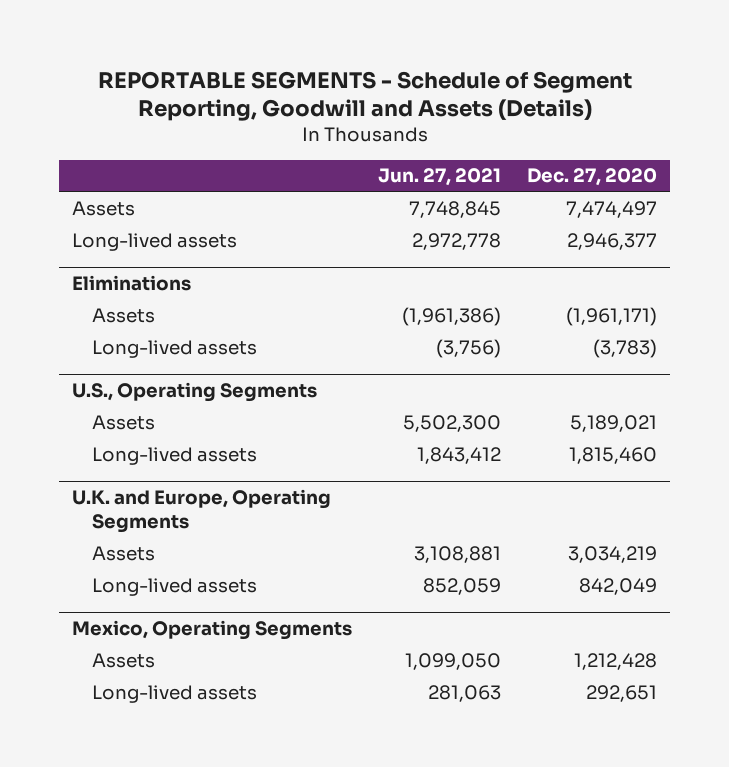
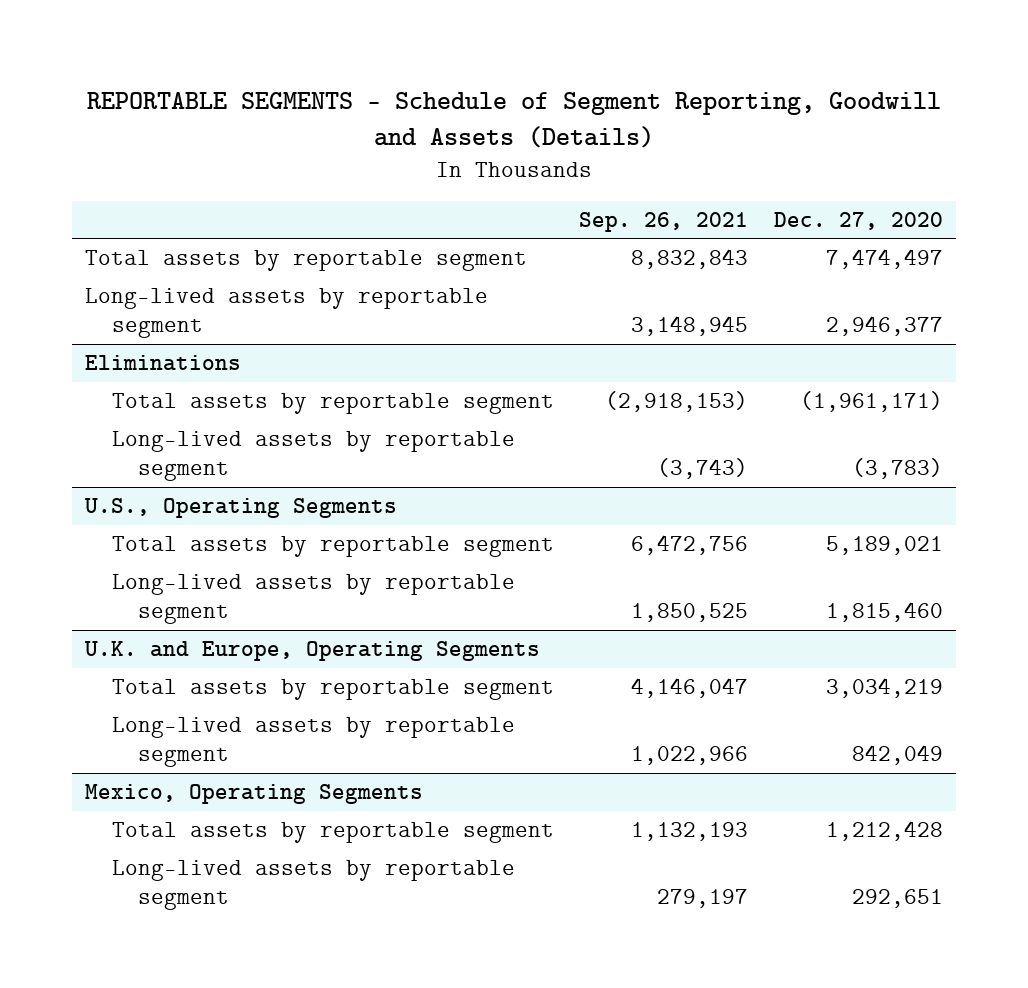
[378,168,502,187] Jun. 27, 2021 -> none
none -> [579,211,749,232] Sep. 26, 2021
[71,200,135,216] Assets -> [85,250,528,272] Total assets by reportable segment
[71,232,237,251] Long-lived assets -> [85,288,489,339] Long-lived assets by reportable segment
[91,307,155,323] Assets -> [111,393,554,415] Total assets by reportable segment
[91,339,257,358] Long-lived assets -> [111,431,515,482] Long-lived assets by reportable segment
[91,414,155,430] Assets -> [111,536,554,558] Total assets by reportable segment
[91,446,257,465] Long-lived assets -> [111,574,515,625] Long-lived assets by reportable segment
[91,545,155,561] Assets -> [111,679,554,701] Total assets by reportable segment
[91,577,257,596] Long-lived assets -> [111,717,515,768] Long-lived assets by reportable segment
[91,652,155,668] Assets -> [111,822,554,844] Total assets by reportable segment
[91,684,257,703] Long-lived assets -> [111,860,515,911] Long-lived assets by reportable segment

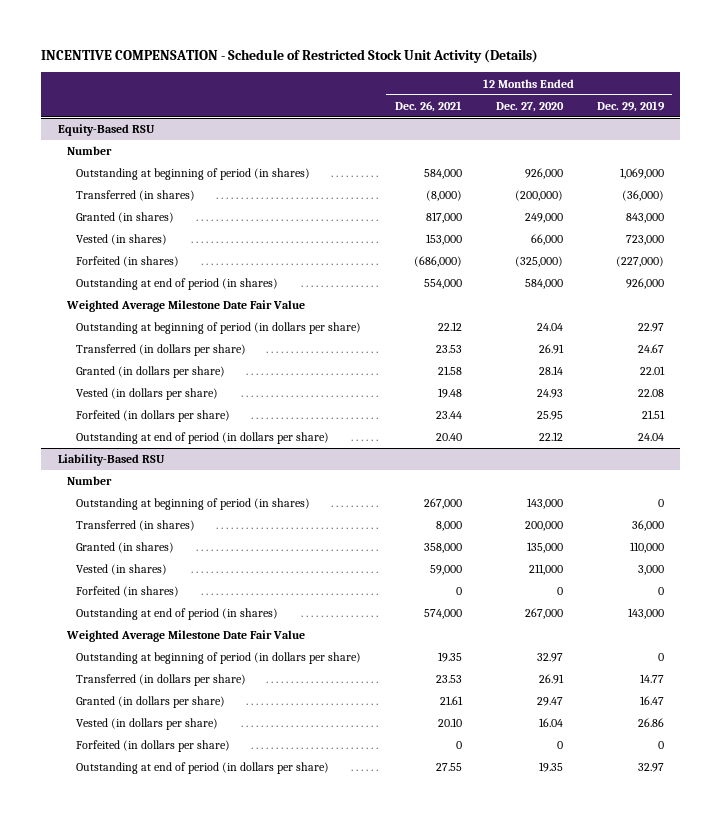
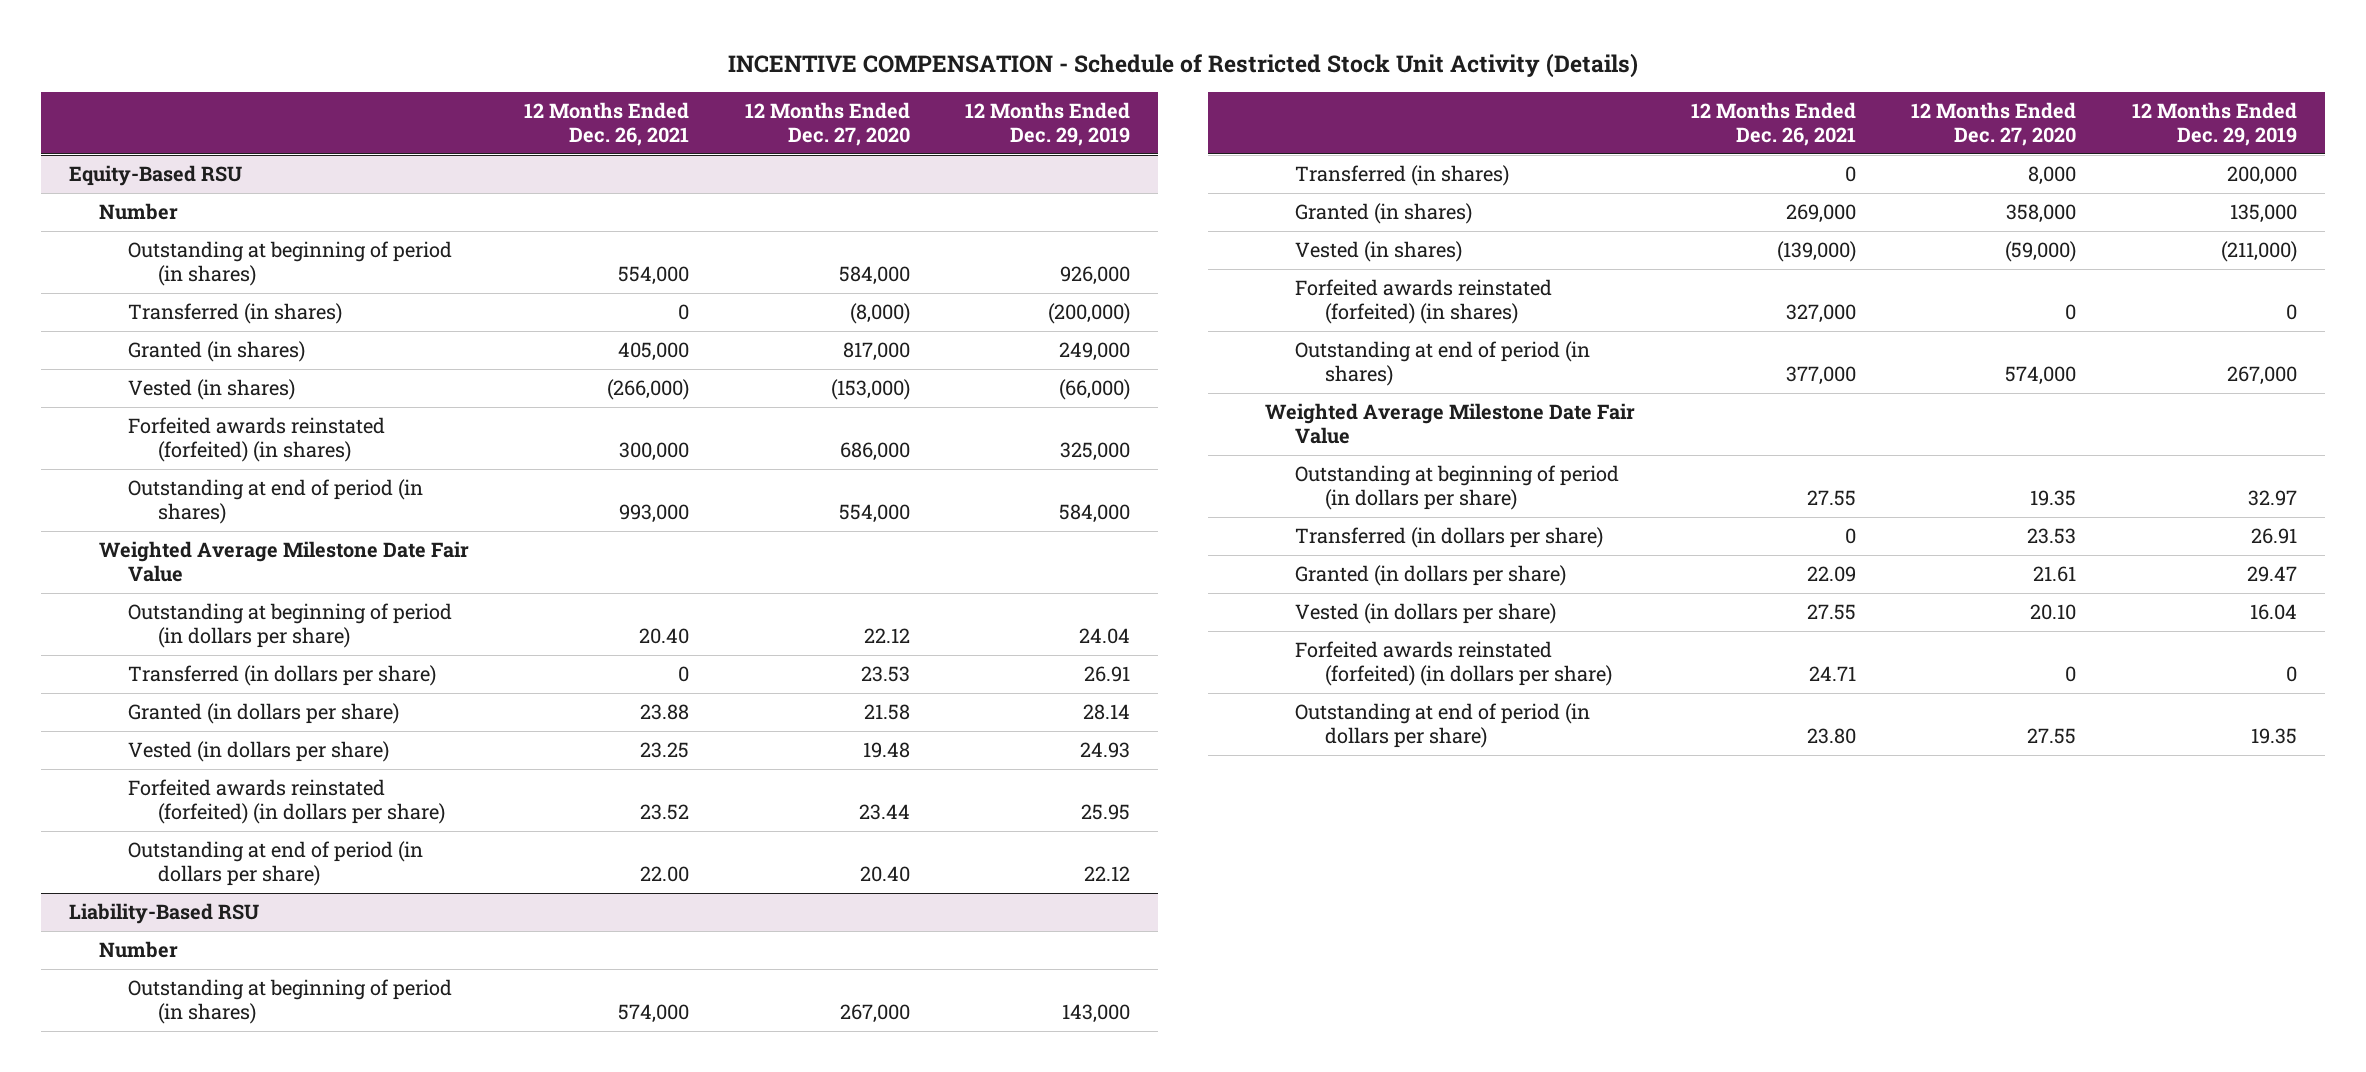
[423,169,462,180] 584,000 -> [618,265,690,285] 554,000
[524,168,563,180] 926,000 -> [838,265,910,285] 584,000
[619,168,664,180] 1,069,000 -> [1060,265,1131,285] 926,000
[425,190,462,202] (8,000) -> [678,304,690,321] 0
[514,190,563,202] (200,000) -> [849,303,910,325] (8,000)
[621,190,664,202] (36,000) -> [1048,303,1131,325] (200,000)
[425,212,462,224] 817,000 -> [618,342,690,362] 405,000
[524,213,563,224] 249,000 -> [842,342,910,362] 817,000
[625,213,664,224] 843,000 -> [1059,342,1131,362] 249,000
[425,234,462,246] 153,000 -> [607,379,690,401] (266,000)
[530,234,563,246] 66,000 -> [830,379,910,401] (153,000)
[625,235,664,246] 723,000 -> [1059,379,1131,401] (66,000)
[75,256,179,268] Forfeited (in shares) -> [128,417,386,462] Forfeited awards reinstated (forfeited) (in shares)
[413,256,462,268] (686,000) -> [619,441,690,461] 300,000
[514,256,563,268] (325,000) -> [839,441,910,461] 686,000
[615,256,664,268] (227,000) -> [1060,441,1131,461] 325,000
[423,279,462,290] 554,000 -> [619,503,690,523] 993,000
[524,279,563,290] 584,000 -> [838,503,910,523] 554,000
[625,278,664,290] 926,000 -> [1059,503,1131,523] 584,000
[437,322,462,332] 22.12 -> [639,627,690,644] 20.40
[536,323,563,332] 24.04 -> [863,627,910,643] 22.12
[637,323,664,333] 22.97 -> [1079,627,1131,644] 24.04
[435,345,462,354] 23.53 -> [678,666,690,683] 0
[538,344,564,355] 26.91 -> [860,666,910,683] 23.53
[637,344,664,354] 24.67 -> [1084,666,1131,683] 26.91
[437,366,462,376] 21.58 -> [640,704,690,721] 23.88
[538,366,563,376] 28.14 -> [863,704,910,721] 21.58
[639,366,665,376] 22.01 -> [1083,704,1131,721] 28.14
[437,388,462,399] 19.48 -> [640,742,690,759] 23.25
[536,389,563,399] 24.93 -> [862,742,910,759] 19.48
[637,389,664,398] 22.08 -> [1080,742,1131,759] 24.93
[75,410,230,423] Forfeited (in dollars per share) -> [128,779,445,824] Forfeited awards reinstated (forfeited) (in dollars per share)
[435,411,462,420] 23.44 -> [640,803,690,820] 23.52
[536,411,563,421] 25.95 -> [858,803,910,820] 23.44
[641,410,665,420] 21.51 -> [1081,803,1131,820] 25.95
[435,433,462,442] 20.40 -> [640,865,690,882] 22.00
[538,432,563,442] 22.12 -> [859,865,910,882] 20.40
[637,433,664,442] 24.04 -> [1084,865,1131,881] 22.12
[423,498,462,510] 267,000 -> [618,1003,690,1023] 574,000
[526,498,563,510] 143,000 -> [839,1003,910,1023] 267,000
[657,499,664,508] 0 -> [1062,1003,1131,1023] 143,000
[435,521,462,532] 8,000 -> [1844,166,1856,183] 0
[524,521,563,532] 200,000 -> [2028,166,2077,186] 8,000
[631,520,664,532] 36,000 -> [2226,166,2297,186] 200,000
[423,543,462,554] 358,000 -> [1785,204,1856,224] 269,000
[526,542,563,554] 135,000 -> [2006,204,2077,224] 358,000
[629,542,664,554] 110,000 -> [2229,204,2297,224] 135,000
[429,565,462,576] 59,000 -> [1776,241,1856,263] (139,000)
[528,564,563,576] 211,000 -> [2005,241,2077,263] (59,000)
[637,565,664,576] 3,000 -> [2220,241,2297,263] (211,000)
[75,586,179,598] Forfeited (in shares) -> [1294,279,1552,324] Forfeited awards reinstated (forfeited) (in shares)
[455,587,462,596] 0 -> [1785,303,1856,323] 327,000
[423,609,462,620] 574,000 -> [1785,365,1856,385] 377,000
[524,608,563,620] 267,000 -> [2005,365,2077,385] 574,000
[627,608,664,620] 143,000 -> [2226,365,2297,385] 267,000
[437,652,462,663] 19.35 -> [1806,489,1856,506] 27.55
[536,653,563,663] 32.97 -> [2030,489,2077,506] 19.35
[657,653,664,662] 0 -> [2247,489,2297,506] 32.97
[435,675,462,684] 23.53 -> [1844,528,1856,545] 0
[538,674,564,685] 26.91 -> [2027,528,2077,545] 23.53
[639,674,664,684] 14.77 -> [2250,528,2297,545] 26.91
[439,696,463,706] 21.61 -> [1806,566,1856,583] 22.09
[536,697,563,707] 29.47 -> [2033,566,2077,583] 21.61
[639,696,664,706] 16.47 -> [2246,566,2297,583] 29.47
[437,718,462,728] 20.10 -> [1806,604,1856,621] 27.55
[538,718,563,728] 16.04 -> [2030,604,2077,621] 20.10
[637,718,664,728] 26.86 -> [2249,604,2297,621] 16.04
[75,740,230,753] Forfeited (in dollars per share) -> [1294,641,1612,686] Forfeited awards reinstated (forfeited) (in dollars per share)
[455,741,462,750] 0 -> [1808,665,1856,681] 24.71
[435,763,462,772] 27.55 -> [1806,727,1856,744] 23.80
[538,762,563,773] 19.35 -> [2027,727,2077,744] 27.55
[637,763,664,773] 32.97 -> [2250,727,2297,744] 19.35

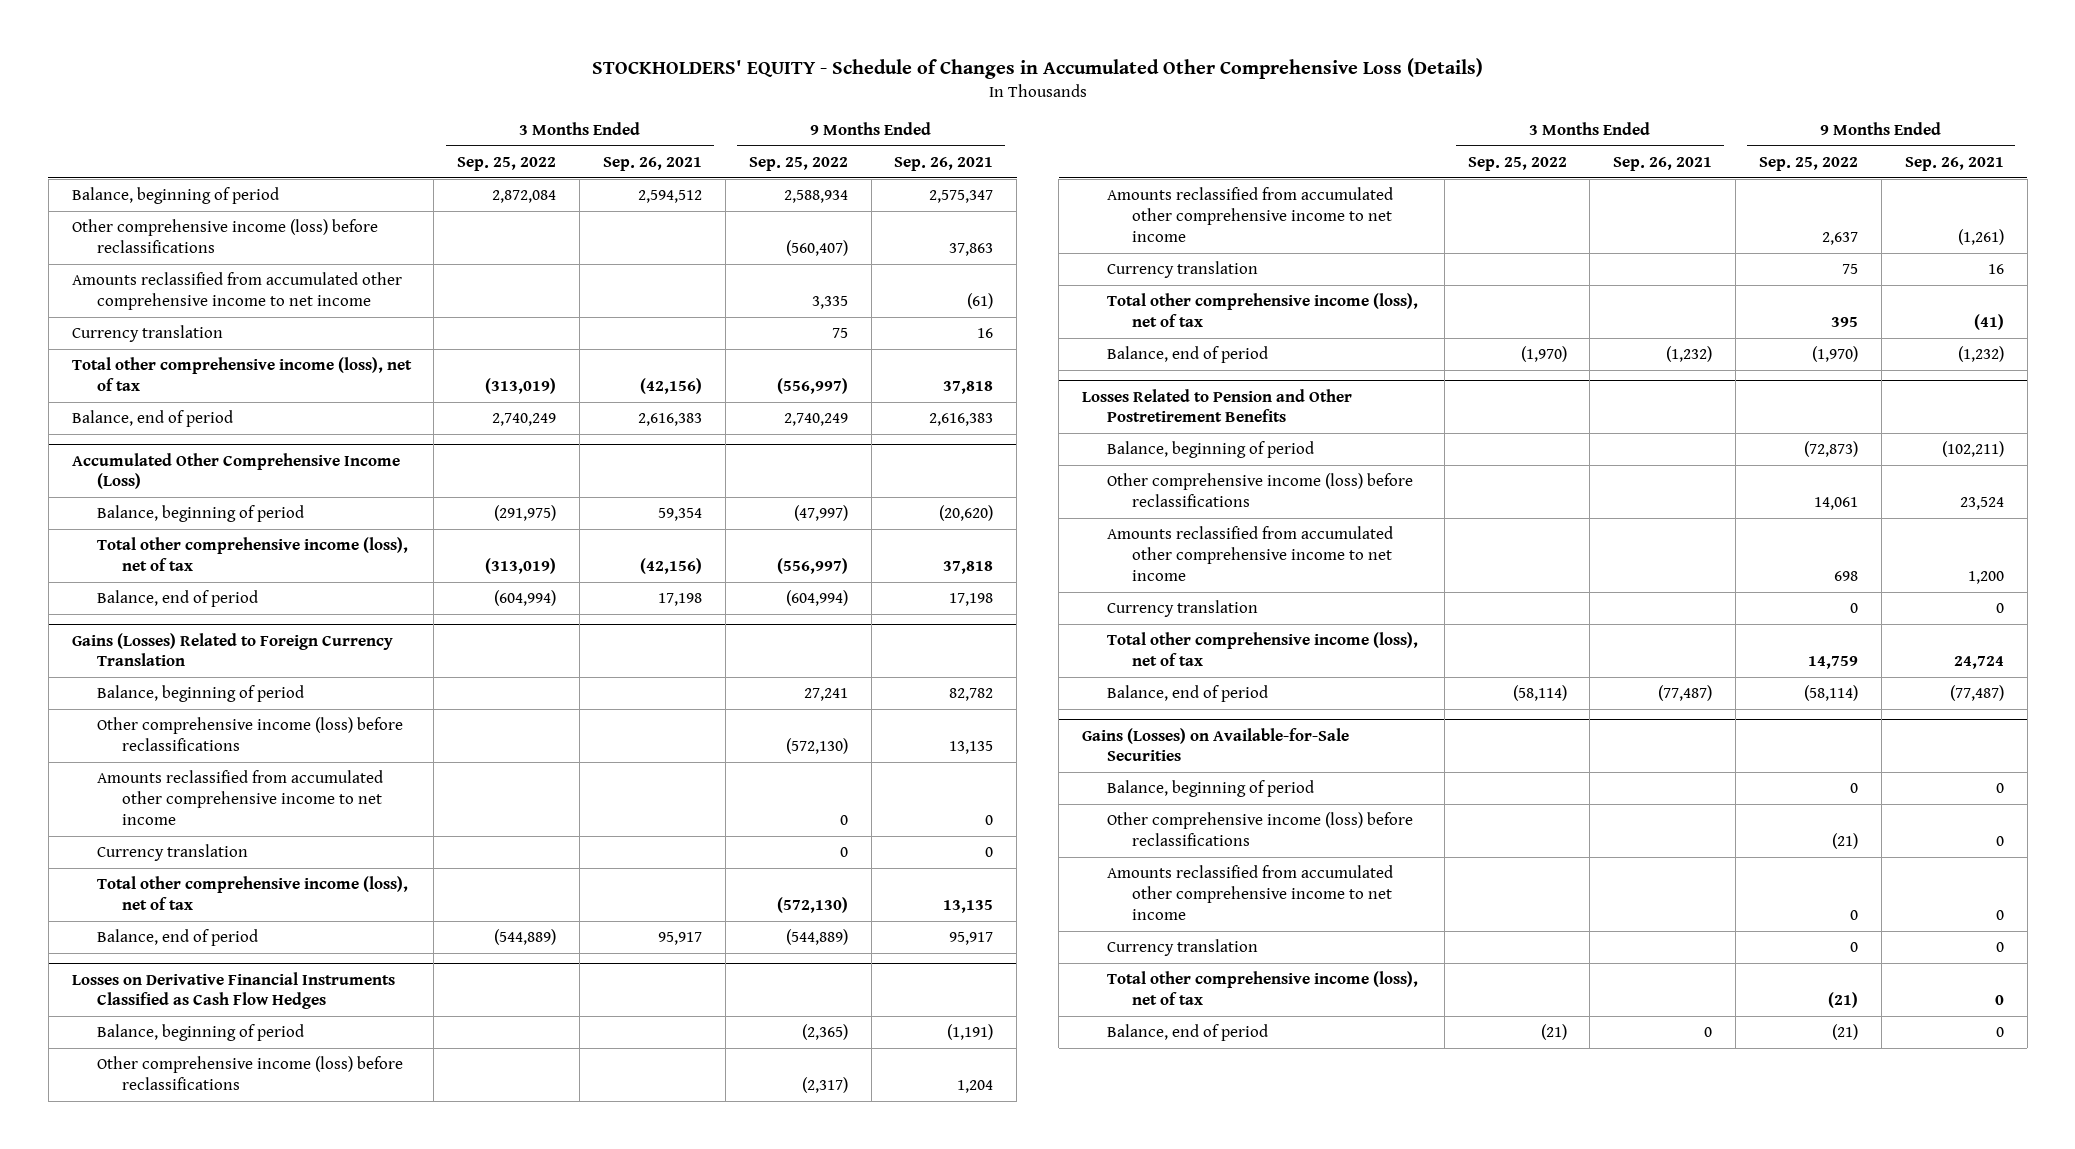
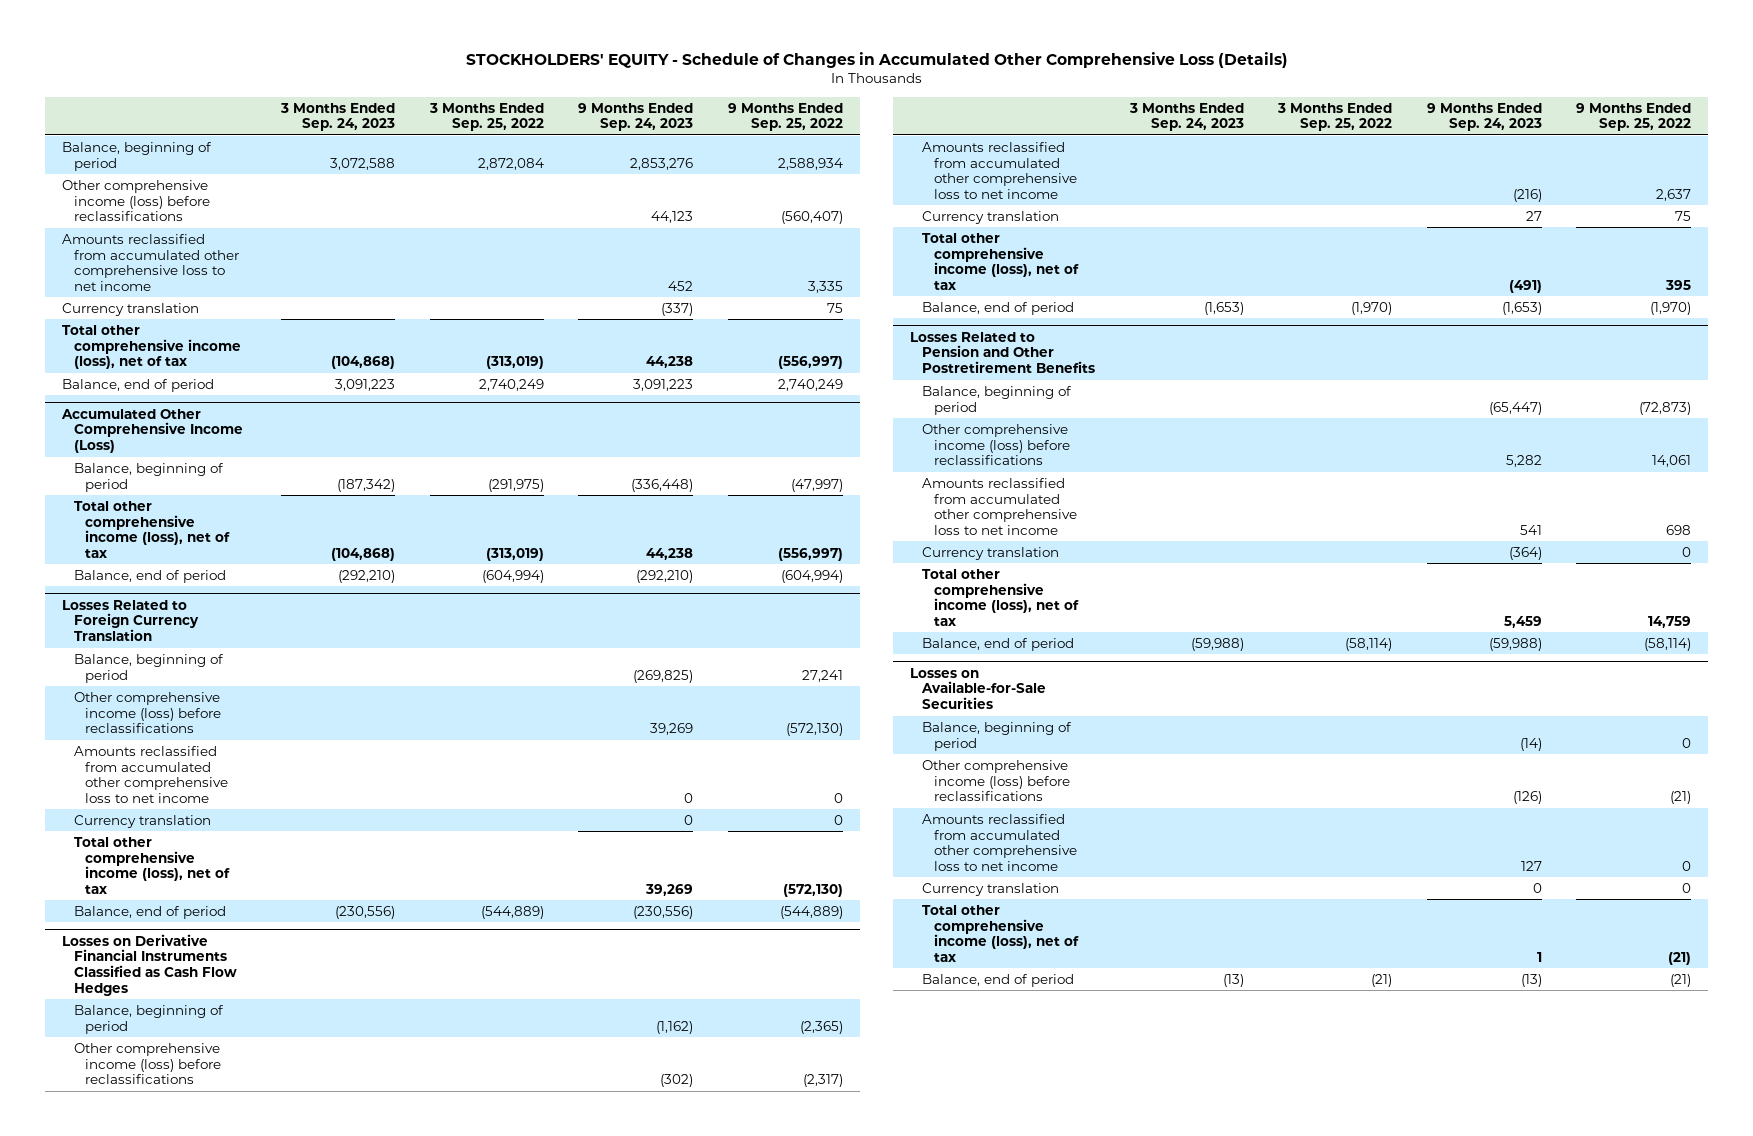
[603,156,703,171] Sep. 26, 2021 -> none
[894,156,994,171] Sep. 26, 2021 -> none
none -> [280,102,396,132] 3 Months Ended Sep. 24, 2023
none -> [578,102,694,132] 9 Months Ended Sep. 24, 2023
[71,272,402,311] Amounts reclassified from accumulated other comprehensive income to net income -> [62,233,239,291] Amounts reclassified from accumulated other comprehensive loss to net income
[71,632,393,667] Gains (Losses) Related to Foreign Currency Translation -> [62,599,199,641] Losses Related to Foreign Currency Translation
[96,770,383,825] Amounts reclassified from accumulated other comprehensive income to net income -> [73,745,229,803] Amounts reclassified from accumulated other comprehensive loss to net income
[1107,187,1394,242] Amounts reclassified from accumulated other comprehensive income to net income -> [922,141,1077,199] Amounts reclassified from accumulated other comprehensive loss to net income
[1107,526,1394,581] Amounts reclassified from accumulated other comprehensive income to net income -> [922,477,1077,535] Amounts reclassified from accumulated other comprehensive loss to net income
[1081,727,1349,762] Gains (Losses) on Available-for-Sale Securities -> [910,667,1047,709] Losses on Available-for-Sale Securities
[1107,865,1394,920] Amounts reclassified from accumulated other comprehensive income to net income -> [922,813,1077,871] Amounts reclassified from accumulated other comprehensive loss to net income

